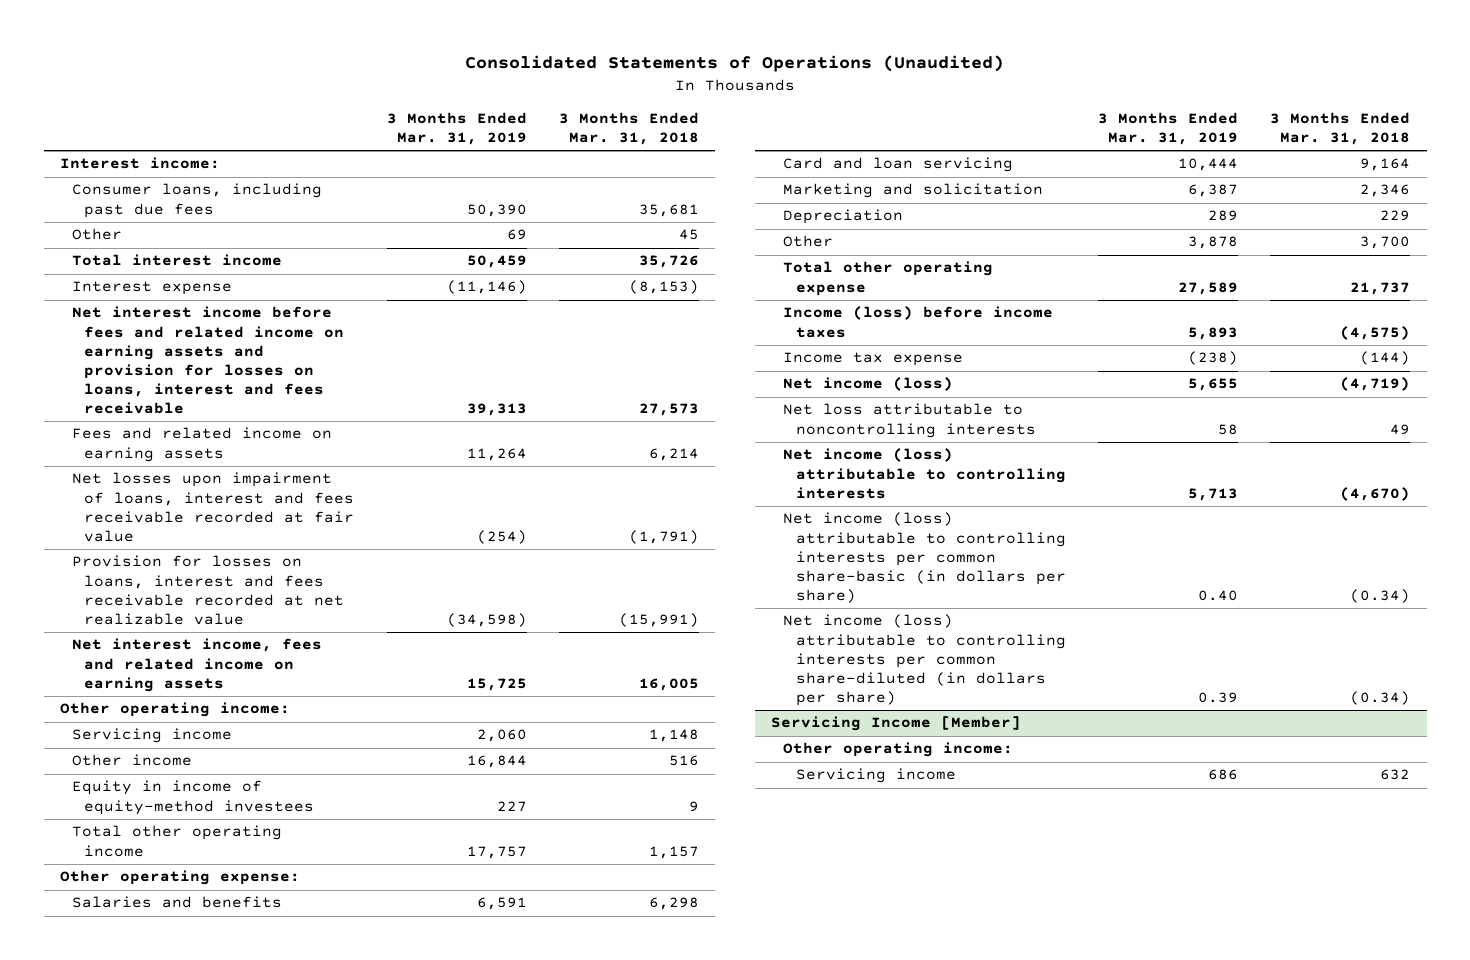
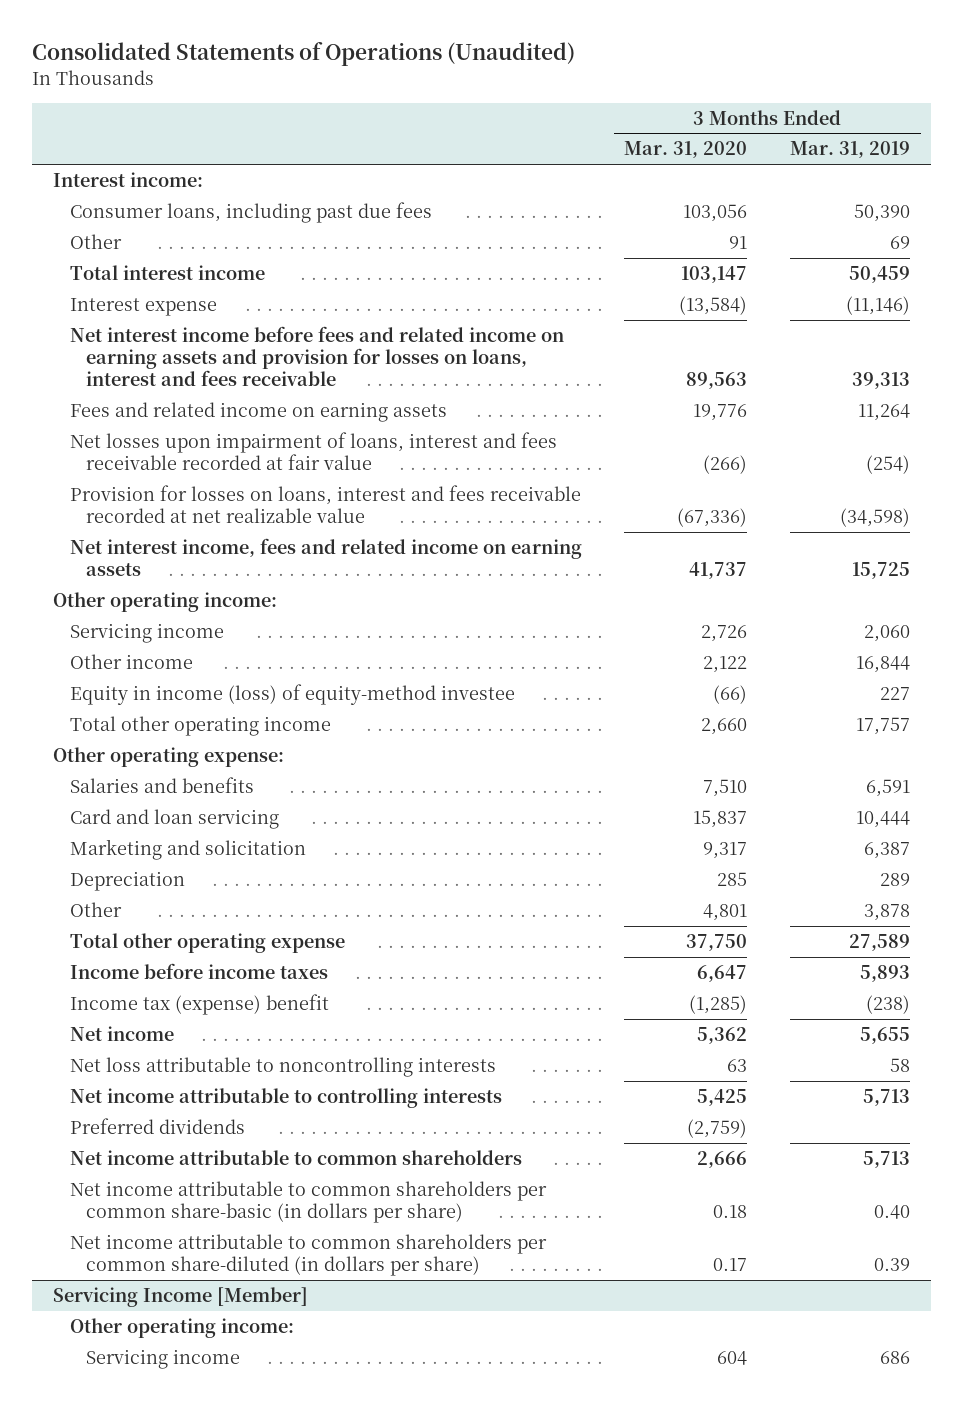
[559,112,700,146] 3 Months Ended Mar. 31, 2018 -> none
none -> [624,141,748,159] Mar. 31, 2020
[72,780,315,815] Equity in income of equity-method investees -> [69,683,515,705] Equity in income (loss) of equity-method investee
[783,306,1054,338] Income (loss) before income taxes -> [69,962,328,979] Income before income taxes
[783,352,964,367] Income tax expense -> [69,993,329,1015] Income tax (expense) benefit
[783,377,954,392] Net income (loss) -> [69,1025,174,1041] Net income
[783,448,1066,499] Net income (loss) attributable to controlling interests -> [69,1087,502,1108] Net income attributable to controlling interests
none -> [69,1117,245,1134] Preferred dividends
none -> [69,1149,522,1165] Net income attributable to common shareholders
[783,512,1066,603] Net income (loss) attributable to controlling interests per common share-basic (in dollars per share) -> [69,1180,547,1223] Net income attributable to common shareholders per common share-basic (in dollars per share)
[783,614,1066,706] Net income (loss) attributable to controlling interests per common share-diluted (in dollars per share) -> [69,1233,547,1276] Net income attributable to common shareholders per common share-diluted (in dollars per share)

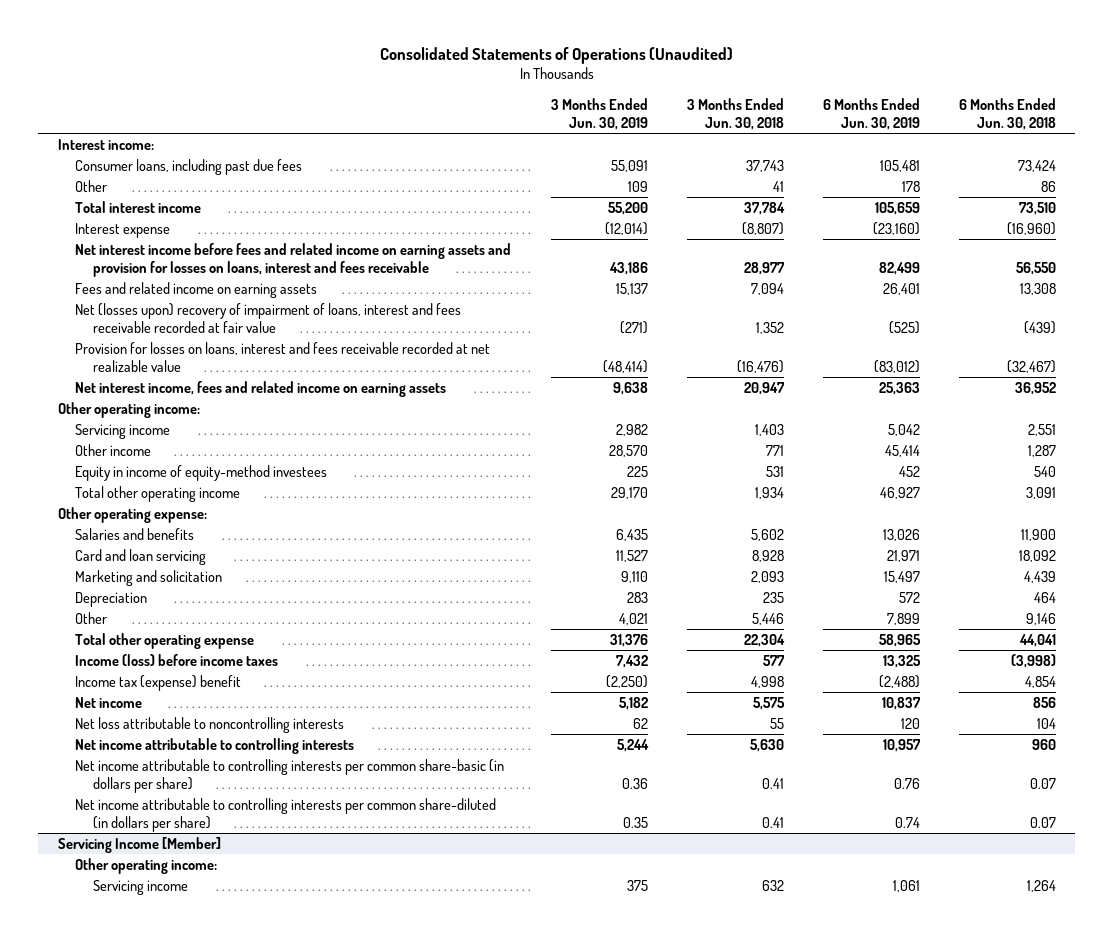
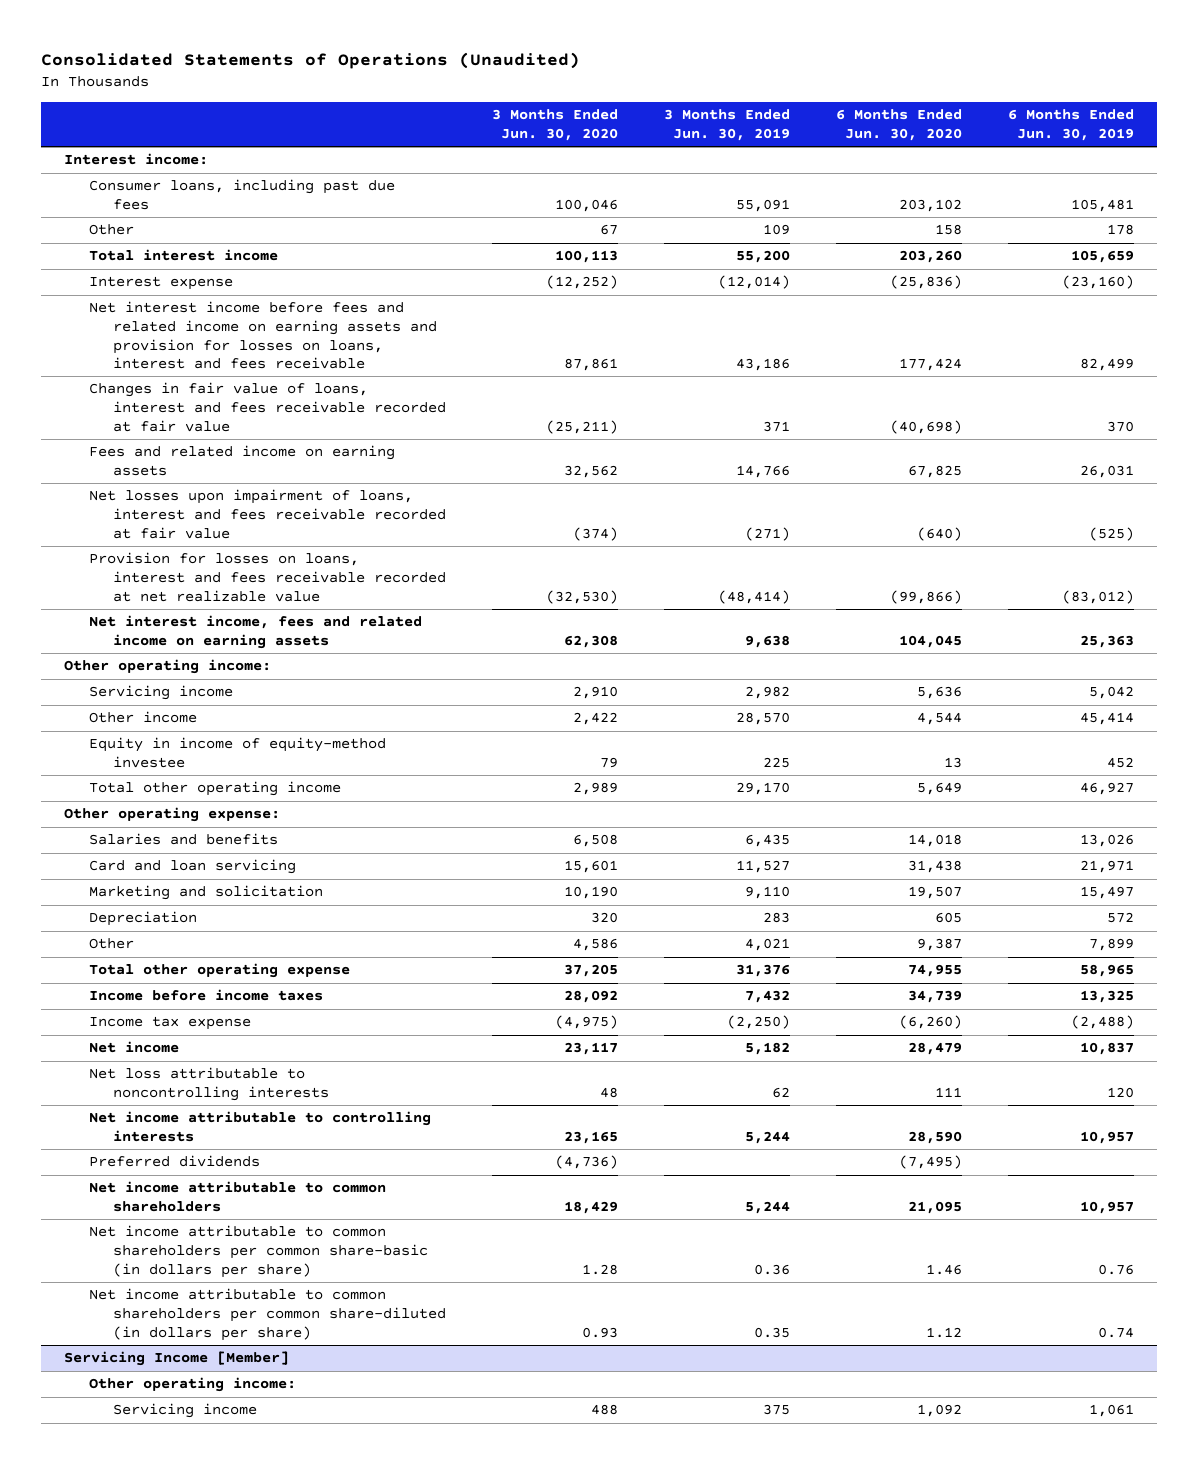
[686,97,784,130] 3 Months Ended Jun. 30, 2018 -> none
[958,97,1056,130] 6 Months Ended Jun. 30, 2018 -> none
none -> [492,109,619,141] 3 Months Ended Jun. 30, 2020
none -> [836,109,963,141] 6 Months Ended Jun. 30, 2020
none -> [88,382,447,432] Changes in fair value of loans, interest and fees receivable recorded at fair value
[615,282,648,295] 15,137 -> [736,464,791,478] 14,766
[882,282,920,295] 26,401 -> [1080,464,1135,478] 26,031
[75,302,462,333] Net (losses upon) recovery of impairment of loans, interest and fees receivable recorded at fair value -> [88,489,447,539] Net losses upon impairment of loans, interest and fees receivable recorded at fair value
[75,464,328,481] Equity in income of equity-method investees -> [88,737,386,768] Equity in income of equity-method investee
[75,653,279,666] Income (loss) before income taxes -> [88,989,323,1002] Income before income taxes
[75,674,242,691] Income tax (expense) benefit -> [88,1016,251,1031] Income tax expense
none -> [88,1155,260,1168] Preferred dividends
none -> [88,1181,386,1212] Net income attributable to common shareholders
[75,758,505,793] Net income attributable to controlling interests per common share-basic (in dollars per share) -> [88,1225,429,1278] Net income attributable to common shareholders per common share-basic (in dollars per share)
[75,797,497,832] Net income attributable to controlling interests per common share-diluted (in dollars per share) -> [88,1288,447,1341] Net income attributable to common shareholders per common share-diluted (in dollars per share)

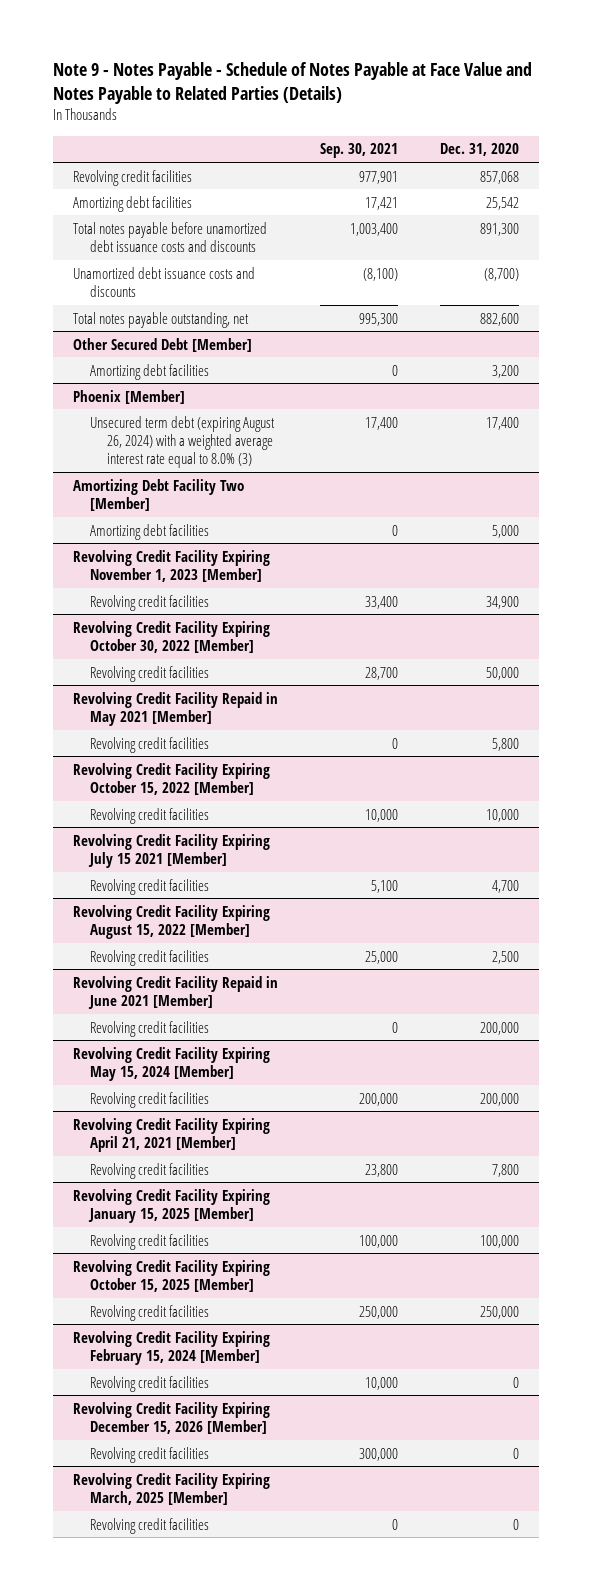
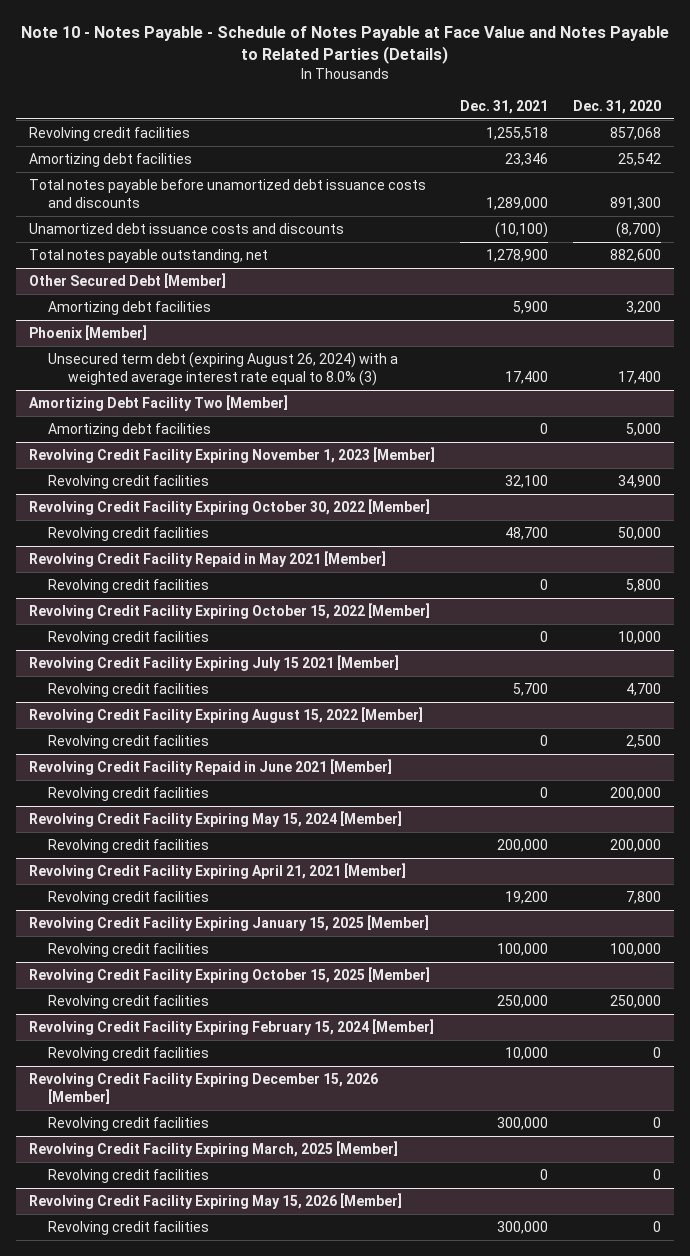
[52,62,532,104] Note 9 - Notes Payable - Schedule of Notes Payable at Face Value and Notes Payable to Related Parties (Details) -> [21,26,670,65] Note 10 - Notes Payable - Schedule of Notes Payable at Face Value and Notes Payable to Related Parties (Details)
[319,143,398,159] Sep. 30, 2021 -> none
none -> [460,100,549,115] Dec. 31, 2021
none -> [28,1192,402,1209] Revolving Credit Facility Expiring May 15, 2026 [Member]
none -> [48,1220,210,1235] Revolving credit facilities

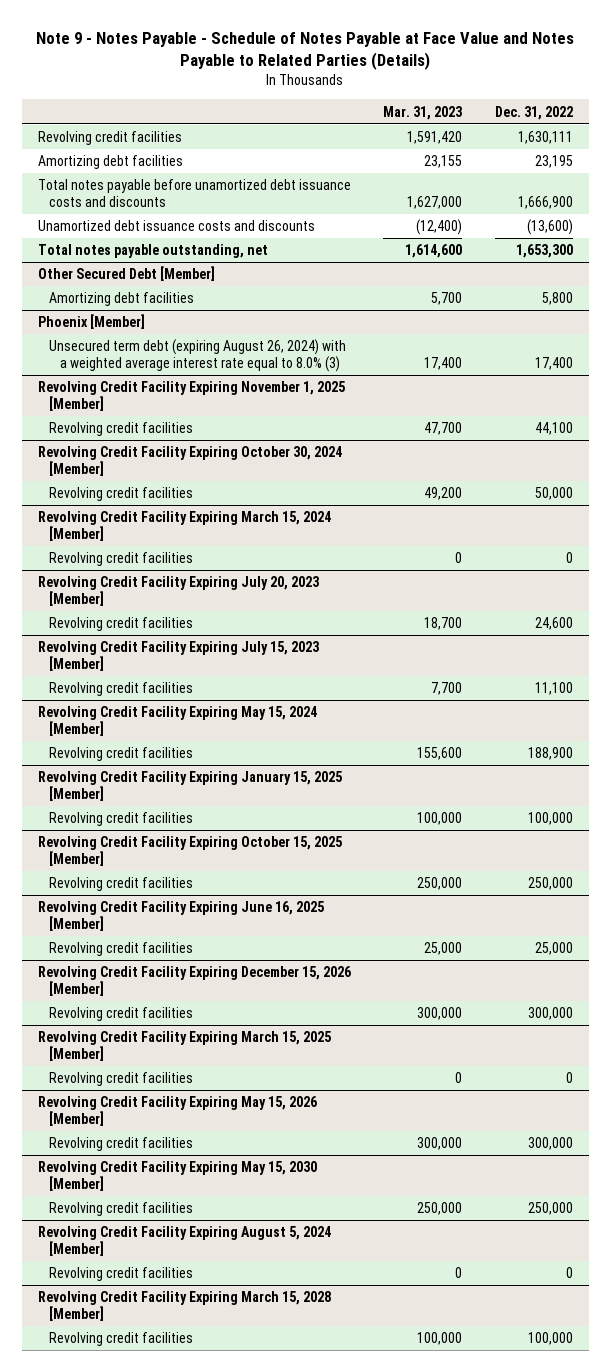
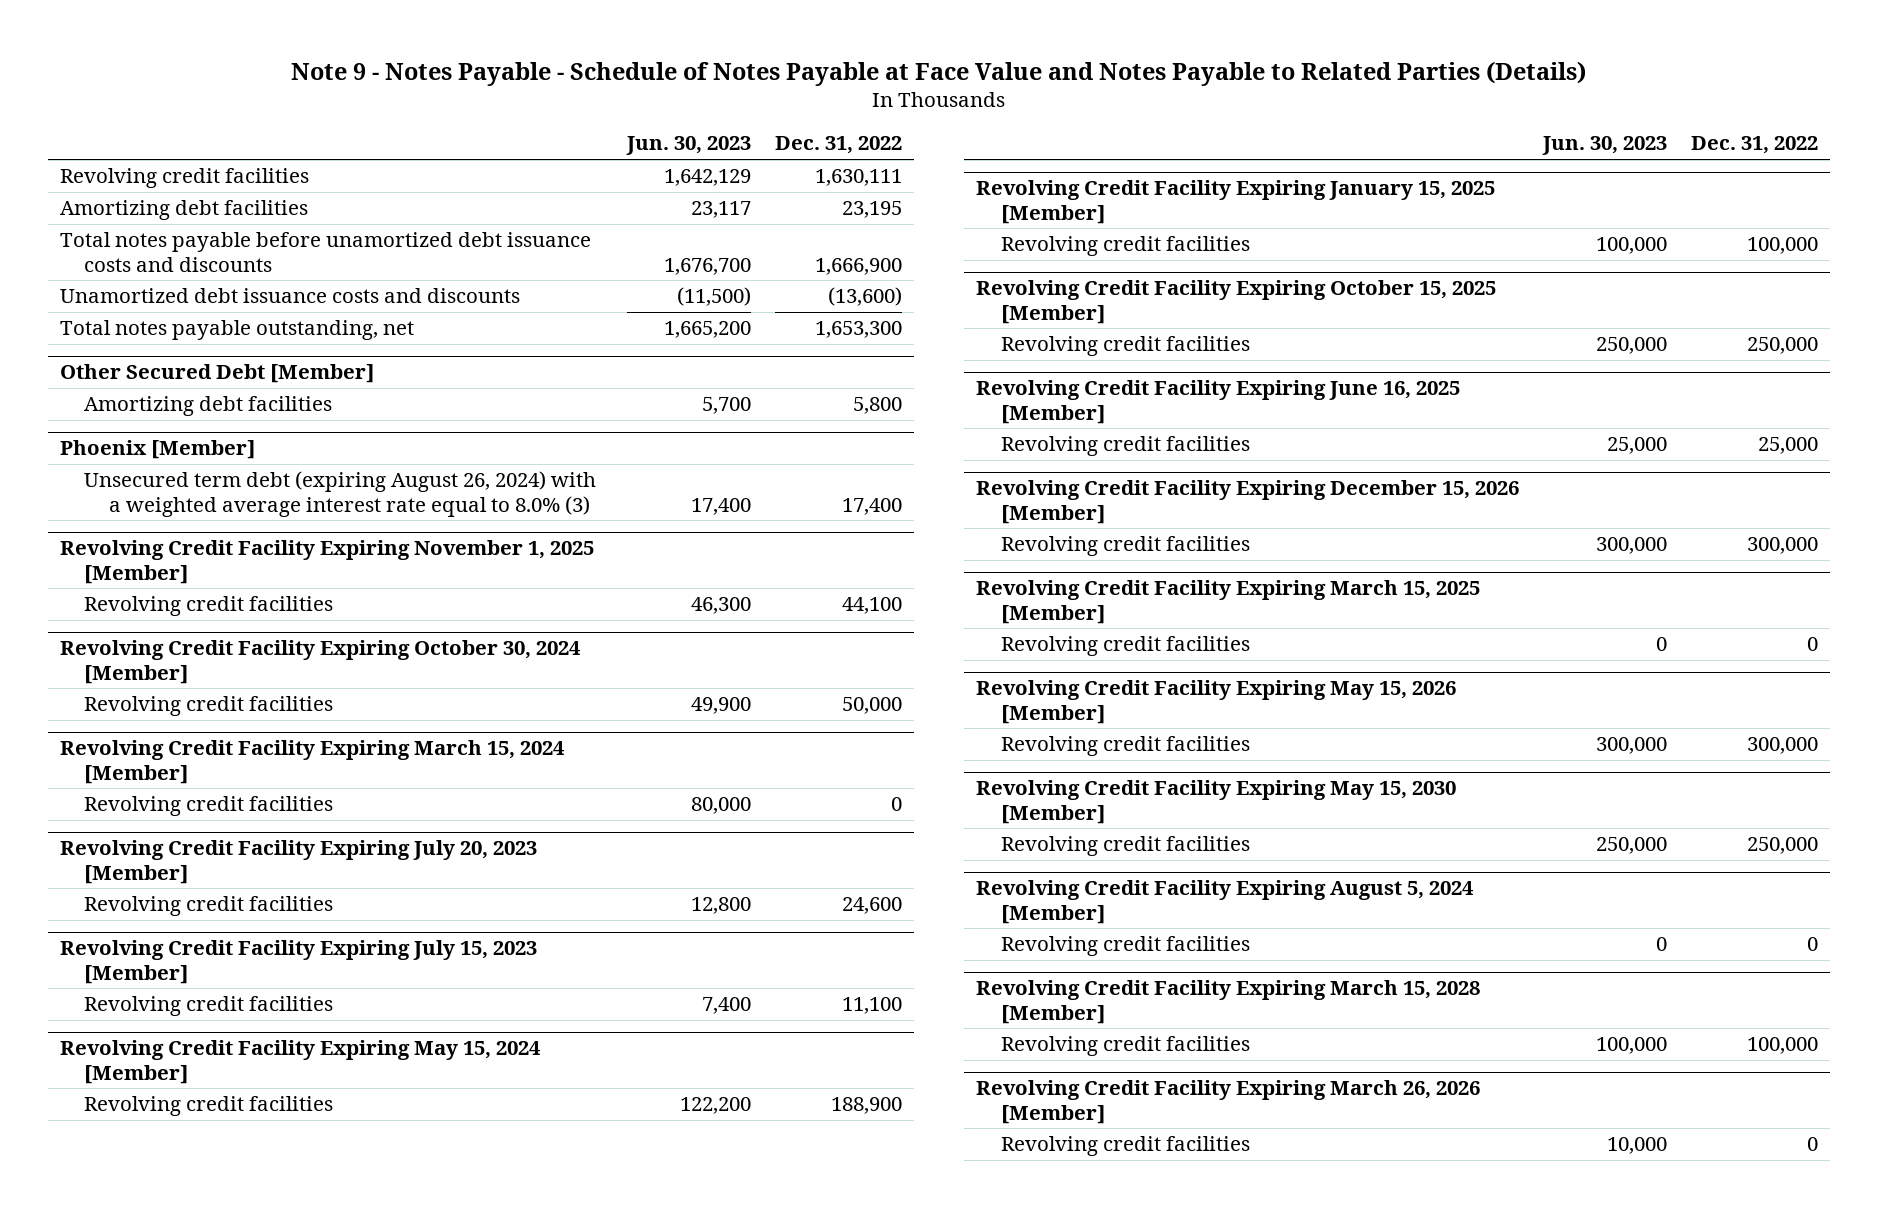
[383,105,463,120] Mar. 31, 2023 -> none
none -> [625,136,751,156] Jun. 30, 2023
none -> [976,1080,1481,1124] Revolving Credit Facility Expiring March 26, 2026 [Member]
none -> [1000,1136,1250,1157] Revolving credit facilities

